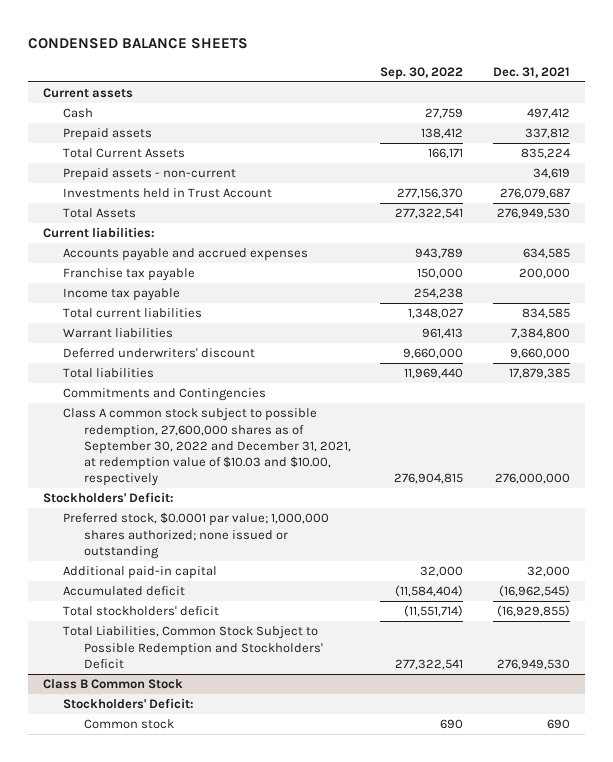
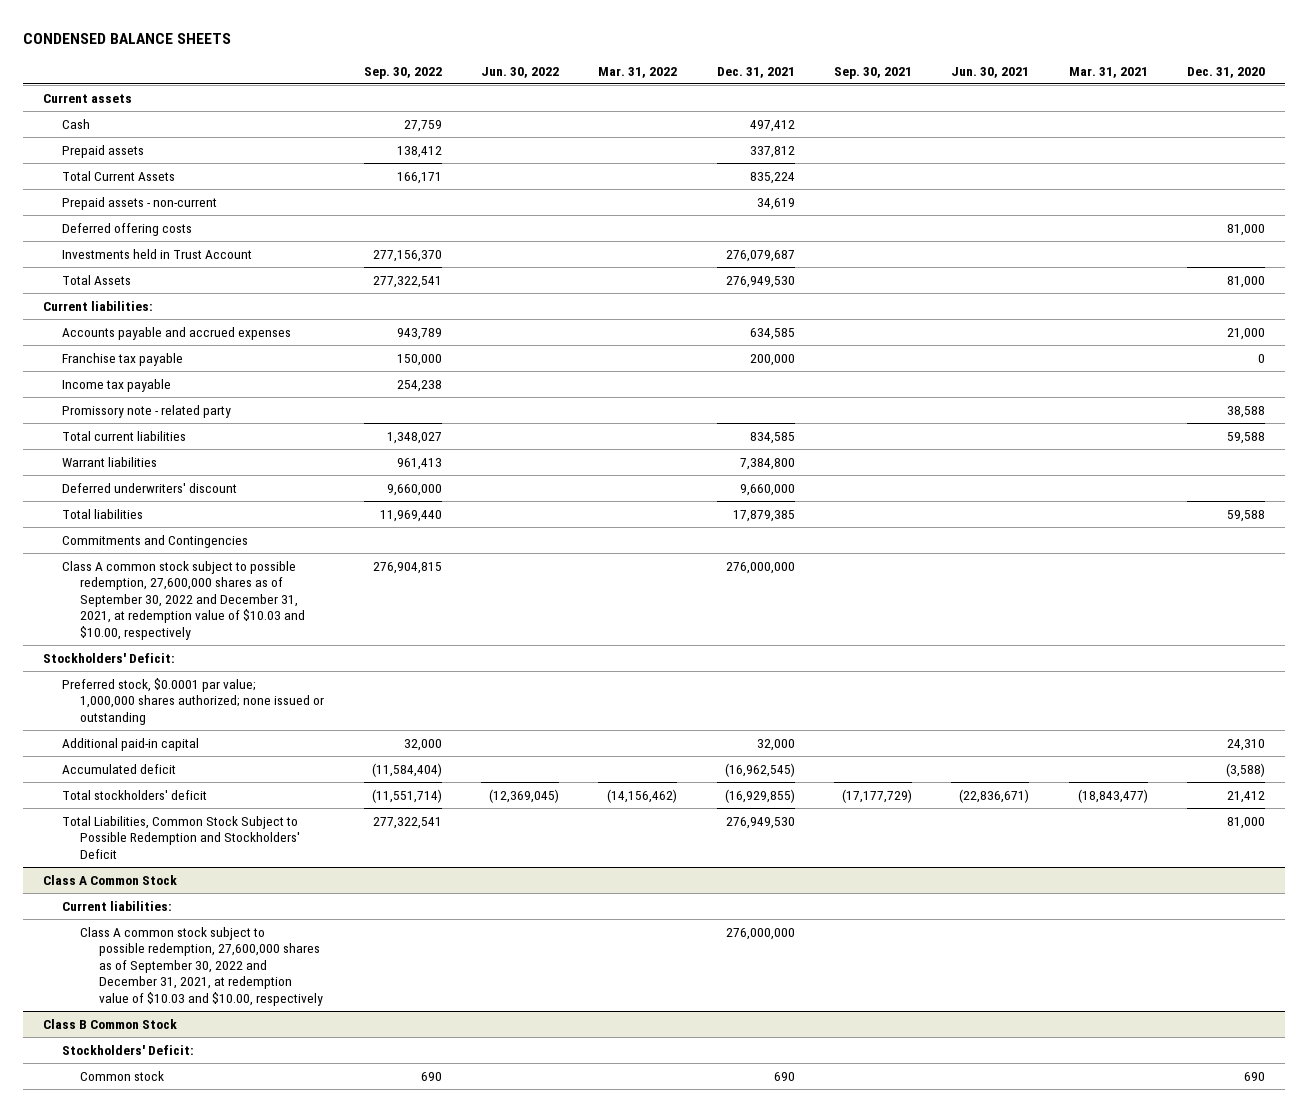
none -> [481,66,560,78] Jun. 30, 2022
none -> [598,66,678,78] Mar. 31, 2022
none -> [833,66,912,79] Sep. 30, 2021
none -> [951,66,1030,78] Jun. 30, 2021
none -> [1068,66,1148,78] Mar. 31, 2021
none -> [1186,66,1265,78] Dec. 31, 2020
none -> [61,222,192,236] Deferred offering costs
none -> [61,404,231,418] Promissory note - related party
none -> [42,874,177,885] Class A Common Stock
none -> [61,900,172,911] Current liabilities:
none -> [80,926,324,1006] Class A common stock subject to possible redemption, 27,600,000 shares as of September 30, 2022 and December 31, 2021, at redemption value of $10.03 and $10.00, respectively

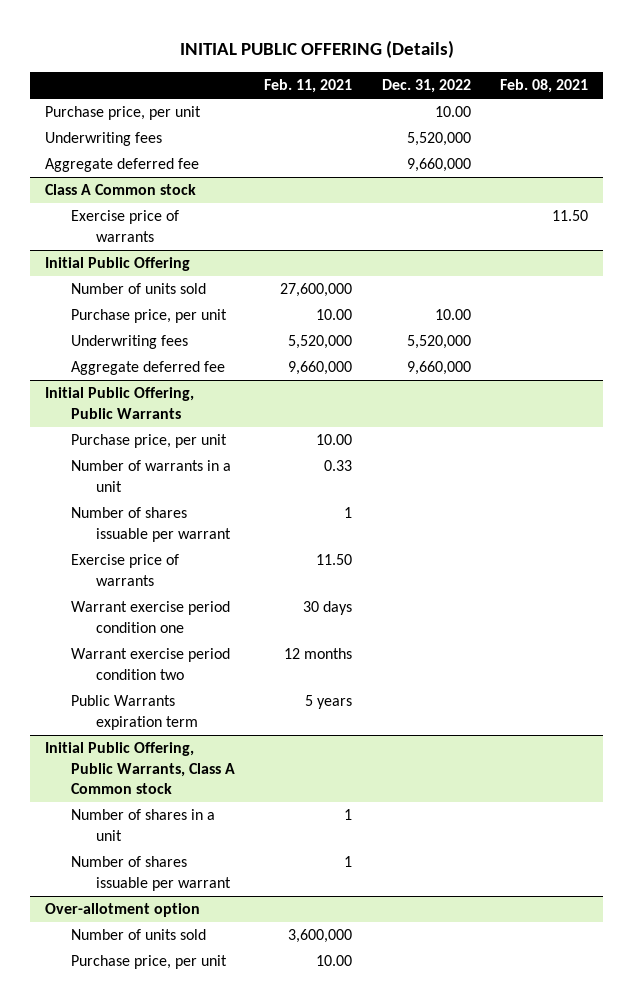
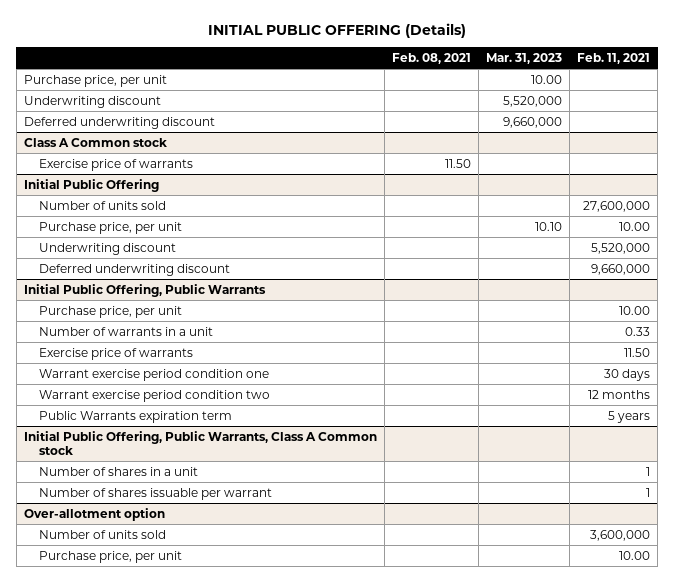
[381,79,471,94] Dec. 31, 2022 -> none
none -> [485,53,562,65] Mar. 31, 2023
[45,132,163,147] Underwriting fees -> [23,95,161,108] Underwriting discount
[45,158,200,173] Aggregate deferred fee -> [23,116,215,129] Deferred underwriting discount
[70,335,188,350] Underwriting fees -> [39,242,177,255] Underwriting discount
[70,361,225,376] Aggregate deferred fee -> [39,263,231,276] Deferred underwriting discount
[70,507,232,542] Number of shares issuable per warrant -> none

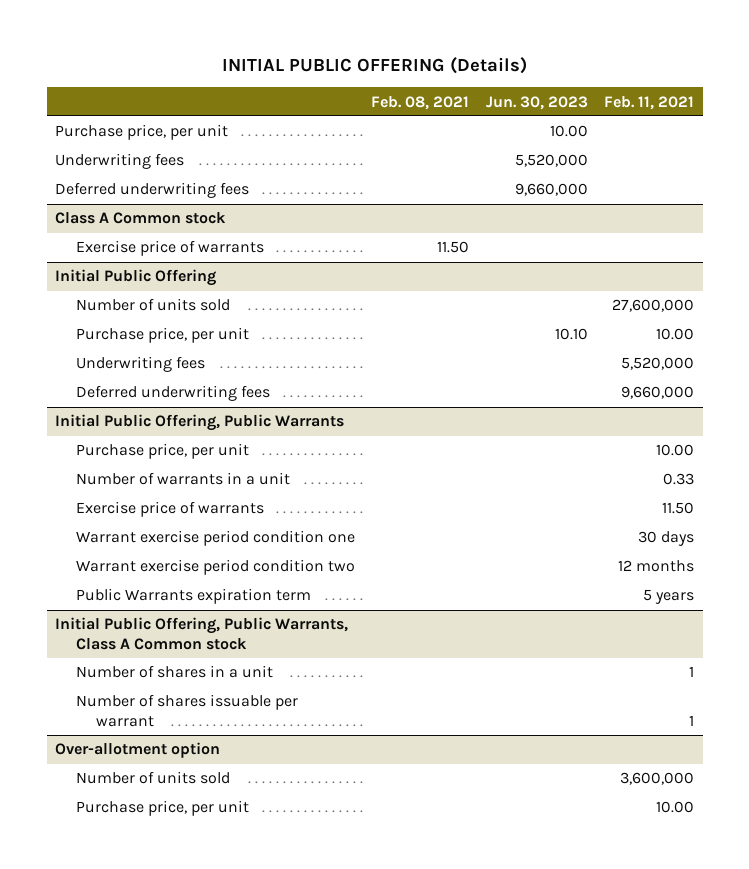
[485,53,562,65] Mar. 31, 2023 -> none
none -> [485,95,588,110] Jun. 30, 2023
[23,95,161,108] Underwriting discount -> [54,153,184,170] Underwriting fees
[23,116,215,129] Deferred underwriting discount -> [54,182,249,199] Deferred underwriting fees
[39,242,177,255] Underwriting discount -> [75,356,205,373] Underwriting fees
[39,263,231,276] Deferred underwriting discount -> [75,385,270,402] Deferred underwriting fees

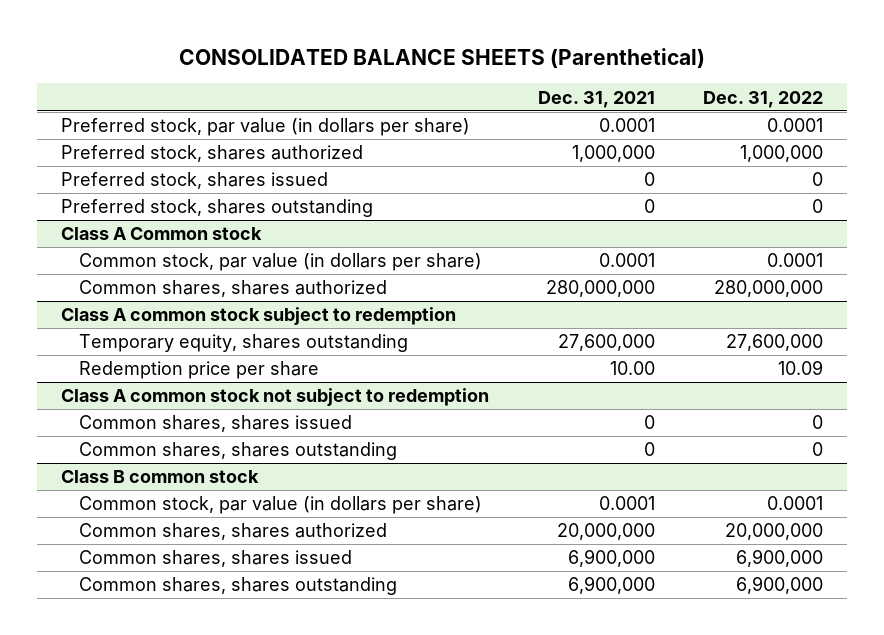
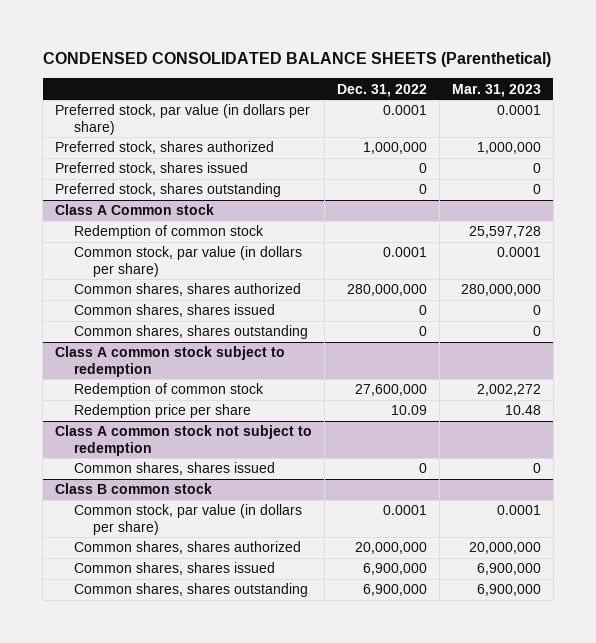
[179,48,706,69] CONSOLIDATED BALANCE SHEETS (Parenthetical) -> [42,52,551,68] CONDENSED CONSOLIDATED BALANCE SHEETS (Parenthetical)
[537,90,655,108] Dec. 31, 2021 -> none
none -> [451,83,541,97] Mar. 31, 2023
none -> [74,225,265,240] Redemption of common stock
none -> [74,304,276,318] Common shares, shares issued
none -> [74,325,309,340] Common shares, shares outstanding
[79,334,409,353] Temporary equity, shares outstanding -> [74,383,265,398] Redemption of common stock
[79,442,398,461] Common shares, shares outstanding -> none

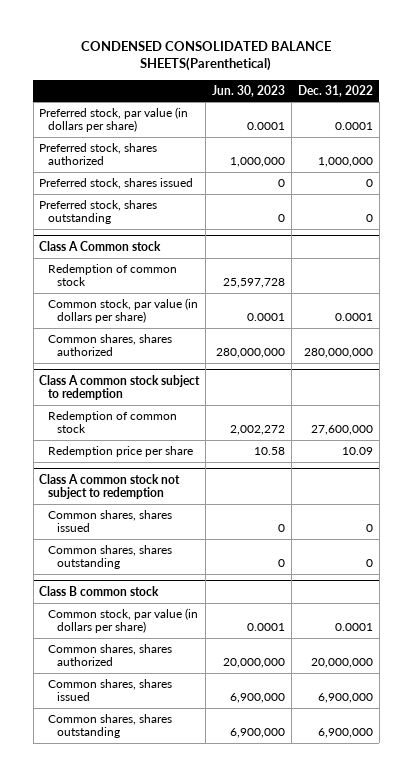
[42,52,551,68] CONDENSED CONSOLIDATED BALANCE SHEETS (Parenthetical) -> [81,40,332,72] CONDENSED CONSOLIDATED BALANCE SHEETS(Parenthetical)
[451,83,541,97] Mar. 31, 2023 -> none
none -> [212,84,286,97] Jun. 30, 2023
[74,304,276,318] Common shares, shares issued -> none
[74,325,309,340] Common shares, shares outstanding -> none
none -> [48,545,173,570] Common shares, shares outstanding

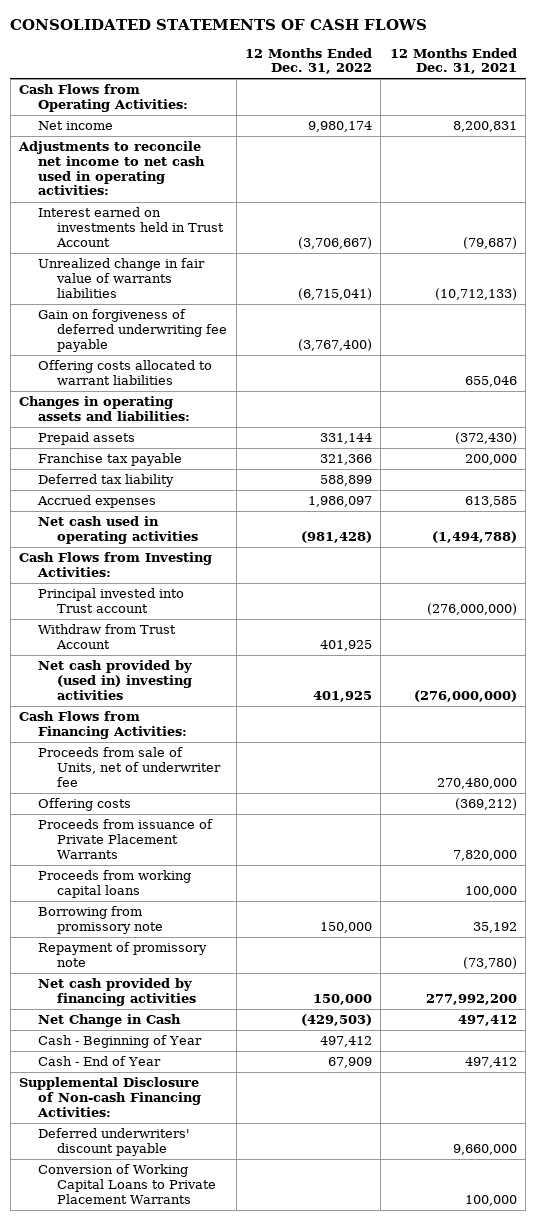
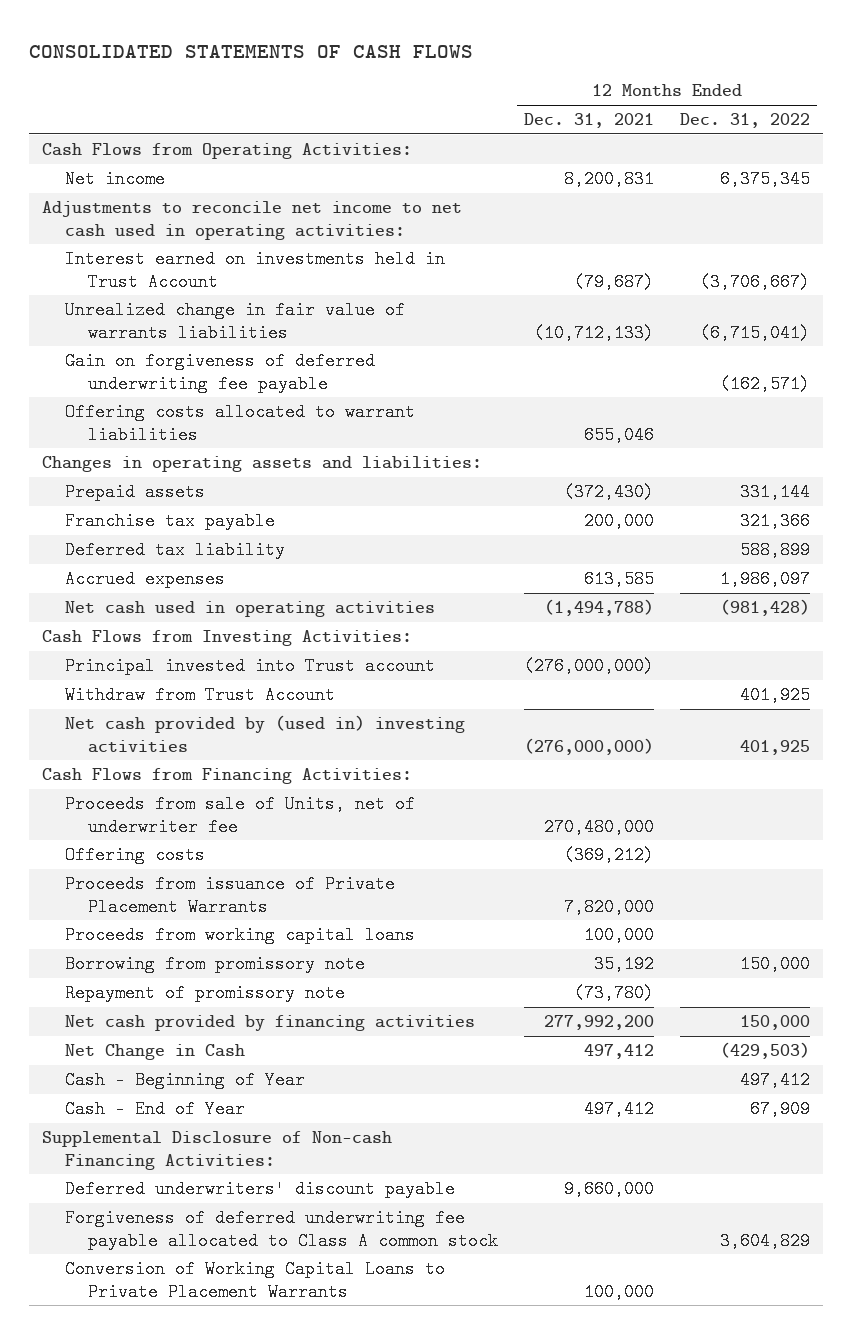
[307,121,372,133] 9,980,174 -> [720,169,811,188] 6,375,345
[297,338,372,351] (3,767,400) -> [720,374,811,393] (162,571)
none -> [64,1208,498,1250] Forgiveness of deferred underwriting fee payable allocated to Class A common stock

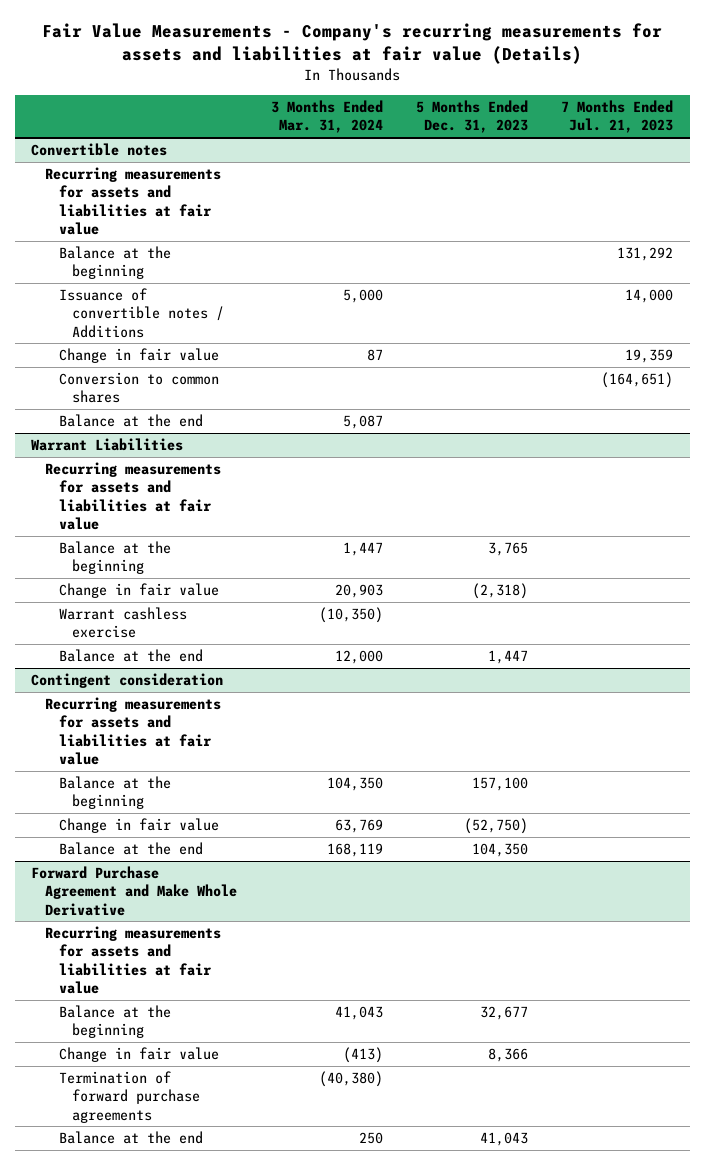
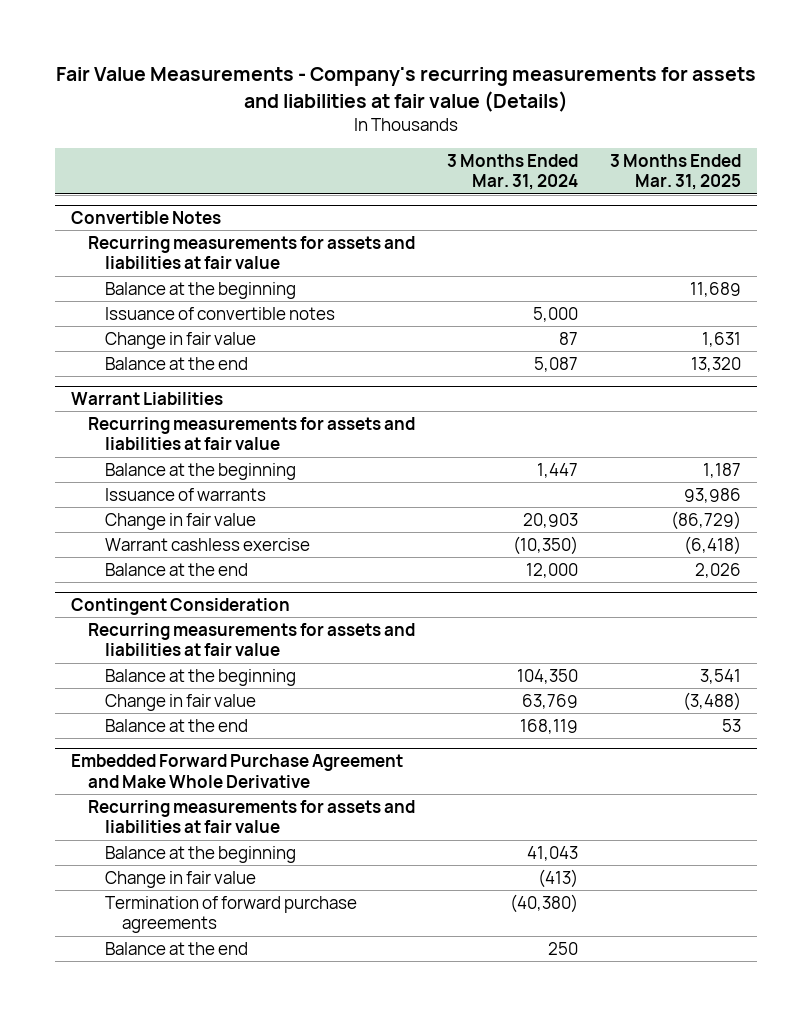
[415,99,528,134] 5 Months Ended Dec. 31, 2023 -> none
[561,99,674,134] 7 Months Ended Jul. 21, 2023 -> none
none -> [609,153,741,191] 3 Months Ended Mar. 31, 2025
[31,143,168,157] Convertible notes -> [70,210,221,224] Convertible Notes
[58,288,225,338] Issuance of convertible notes / Additions -> [105,306,336,320] Issuance of convertible notes
[58,372,219,404] Conversion to common shares -> none
none -> [105,487,267,501] Issuance of warrants
[31,673,224,689] Contingent consideration -> [70,597,290,615] Contingent Consideration
[31,866,238,916] Forward Purchase Agreement and Make Whole Derivative -> [70,753,403,788] Embedded Forward Purchase Agreement and Make Whole Derivative

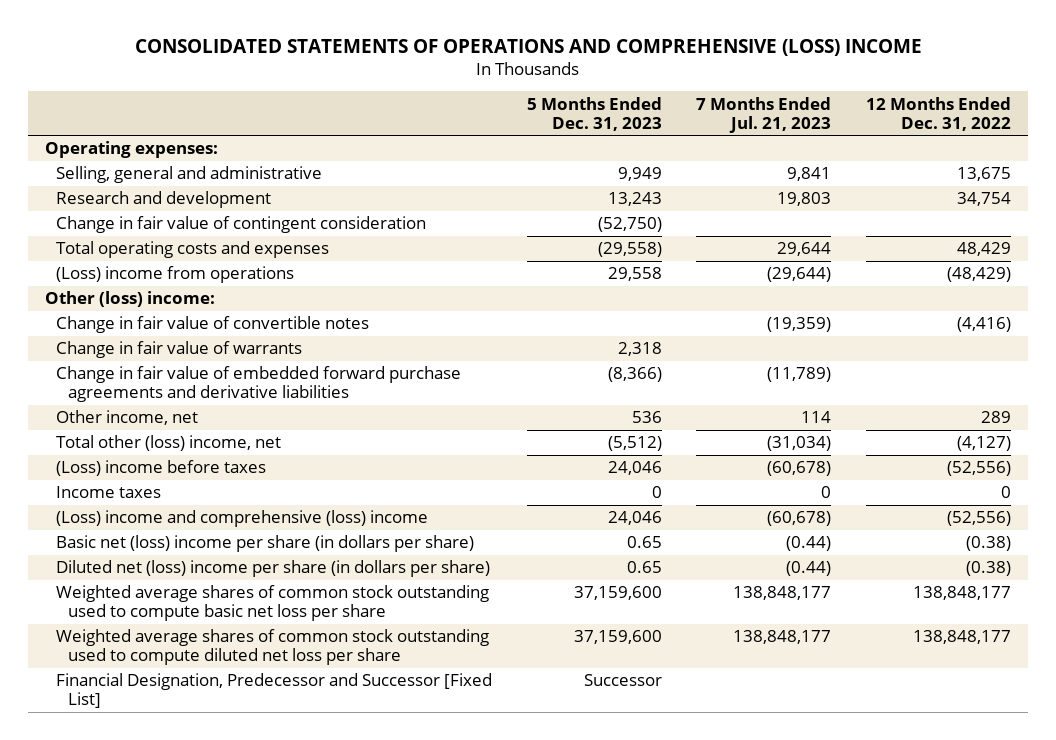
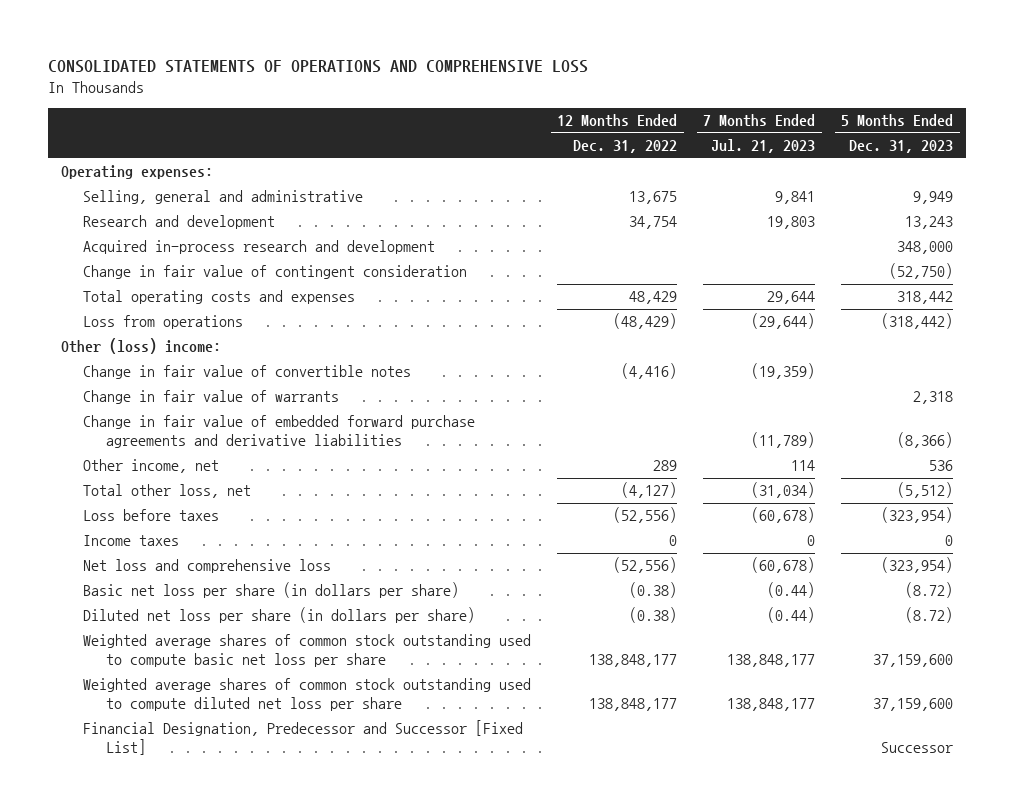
[134,38,922,56] CONSOLIDATED STATEMENTS OF OPERATIONS AND COMPREHENSIVE (LOSS) INCOME -> [47,60,588,74] CONSOLIDATED STATEMENTS OF OPERATIONS AND COMPREHENSIVE LOSS
none -> [83,240,436,255] Acquired in-process research and development
[597,242,662,258] (29,558) -> [897,291,954,305] 318,442
[56,266,295,284] (Loss) income from operations -> [83,315,244,330] Loss from operations
[607,267,662,282] 29,558 -> [881,313,954,330] (318,442)
[56,435,282,452] Total other (loss) income, net -> [83,484,252,499] Total other loss, net
[56,460,267,477] (Loss) income before taxes -> [83,509,220,522] Loss before taxes
[607,461,662,476] 24,046 -> [881,507,954,524] (323,954)
[56,510,429,528] (Loss) income and comprehensive (loss) income -> [83,559,332,574] Net loss and comprehensive loss
[607,511,662,526] 24,046 -> [881,557,954,574] (323,954)
[56,535,475,553] Basic net (loss) income per share (in dollars per share) -> [83,582,460,599] Basic net loss per share (in dollars per share)
[626,536,662,549] 0.65 -> [905,582,954,599] (8.72)
[56,560,491,578] Diluted net (loss) income per share (in dollars per share) -> [83,607,476,624] Diluted net loss per share (in dollars per share)
[626,561,662,574] 0.65 -> [905,607,954,624] (8.72)

